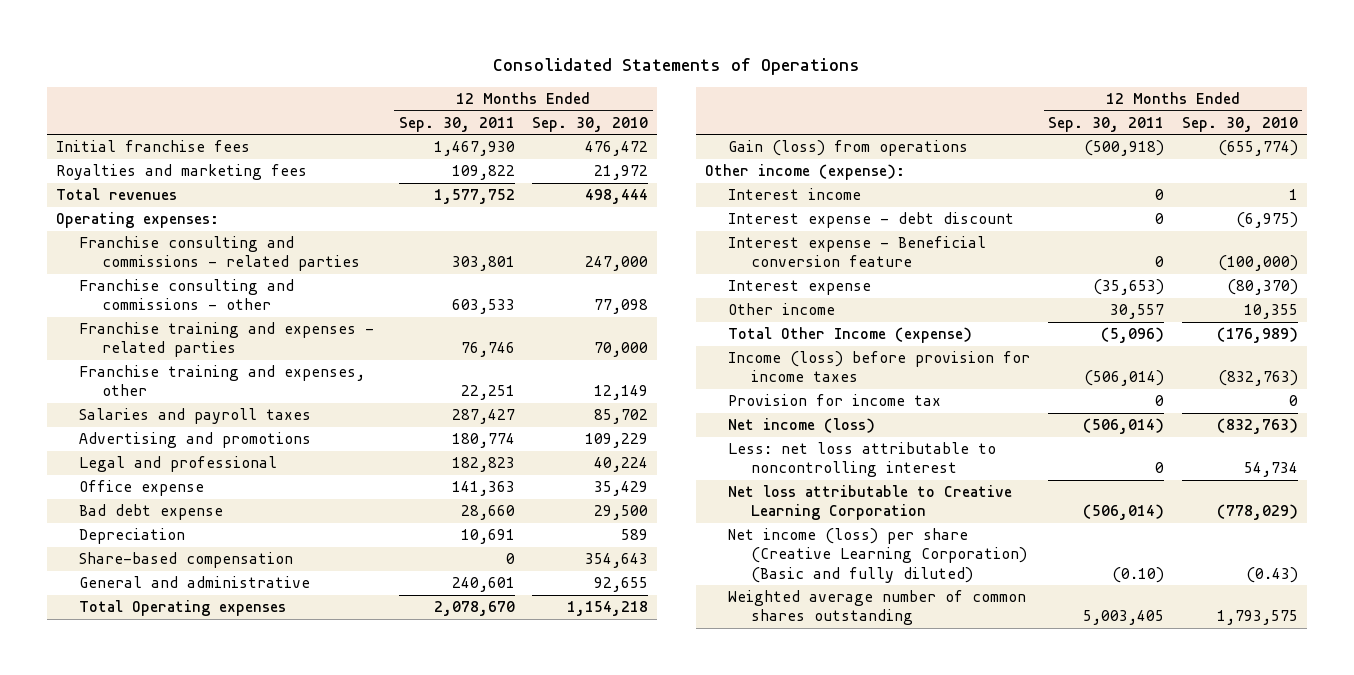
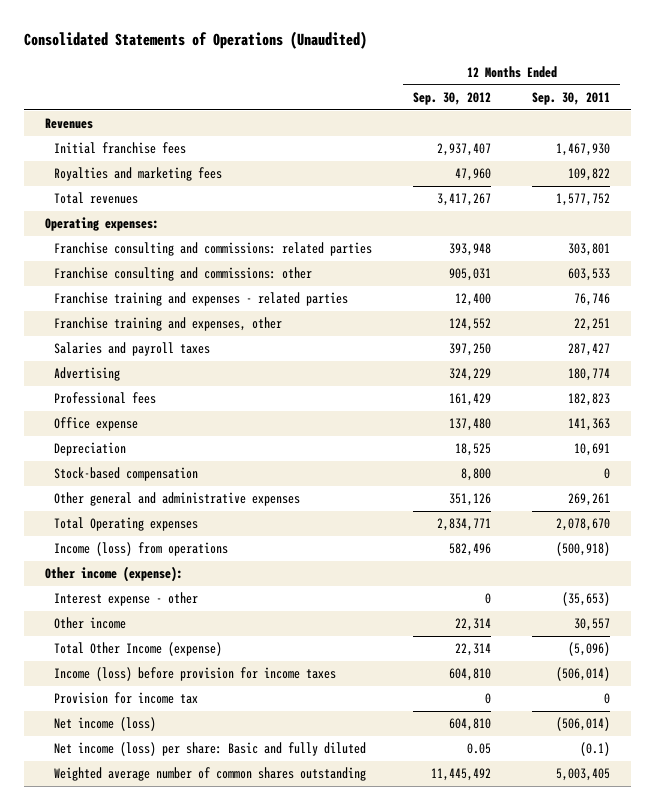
[492,58,860,76] Consolidated Statements of Operations -> [24,31,368,50] Consolidated Statements of Operations (Unaudited)
[532,116,649,132] Sep. 30, 2010 -> none
none -> [413,91,492,105] Sep. 30, 2012
none -> [44,118,93,130] Revenues
[78,236,360,272] Franchise consulting and commissions - related parties -> [54,242,373,257] Franchise consulting and commissions: related parties
[78,279,294,311] Franchise consulting and commissions - other -> [54,267,313,282] Franchise consulting and commissions: other
[78,432,311,449] Advertising and promotions -> [54,367,121,382] Advertising
[78,456,277,473] Legal and professional -> [54,392,157,405] Professional fees
[78,504,223,521] Bad debt expense -> none
[78,552,293,569] Share-based compensation -> [54,467,199,482] Stock-based compensation
[78,576,310,589] General and administrative -> [54,492,301,507] Other general and administrative expenses
[451,577,515,593] 240,601 -> [568,493,611,507] 269,261
[728,140,969,157] Gain (loss) from operations -> [54,542,229,557] Income (loss) from operations
[728,188,862,201] Interest income -> none
[728,212,1015,229] Interest expense - debt discount -> none
[728,236,987,268] Interest expense - Beneficial conversion feature -> none
[728,280,872,296] Interest expense -> [54,592,199,607] Interest expense - other
[728,442,997,478] Less: net loss attributable to noncontrolling interest -> none
[728,485,1013,521] Net loss attributable to Creative Learning Corporation -> none
[728,528,1028,583] Net income (loss) per share (Creative Learning Corporation) (Basic and fully diluted) -> [54,742,367,757] Net income (loss) per share: Basic and fully diluted
[1112,566,1165,583] (0.10) -> [580,742,611,757] (0.1)

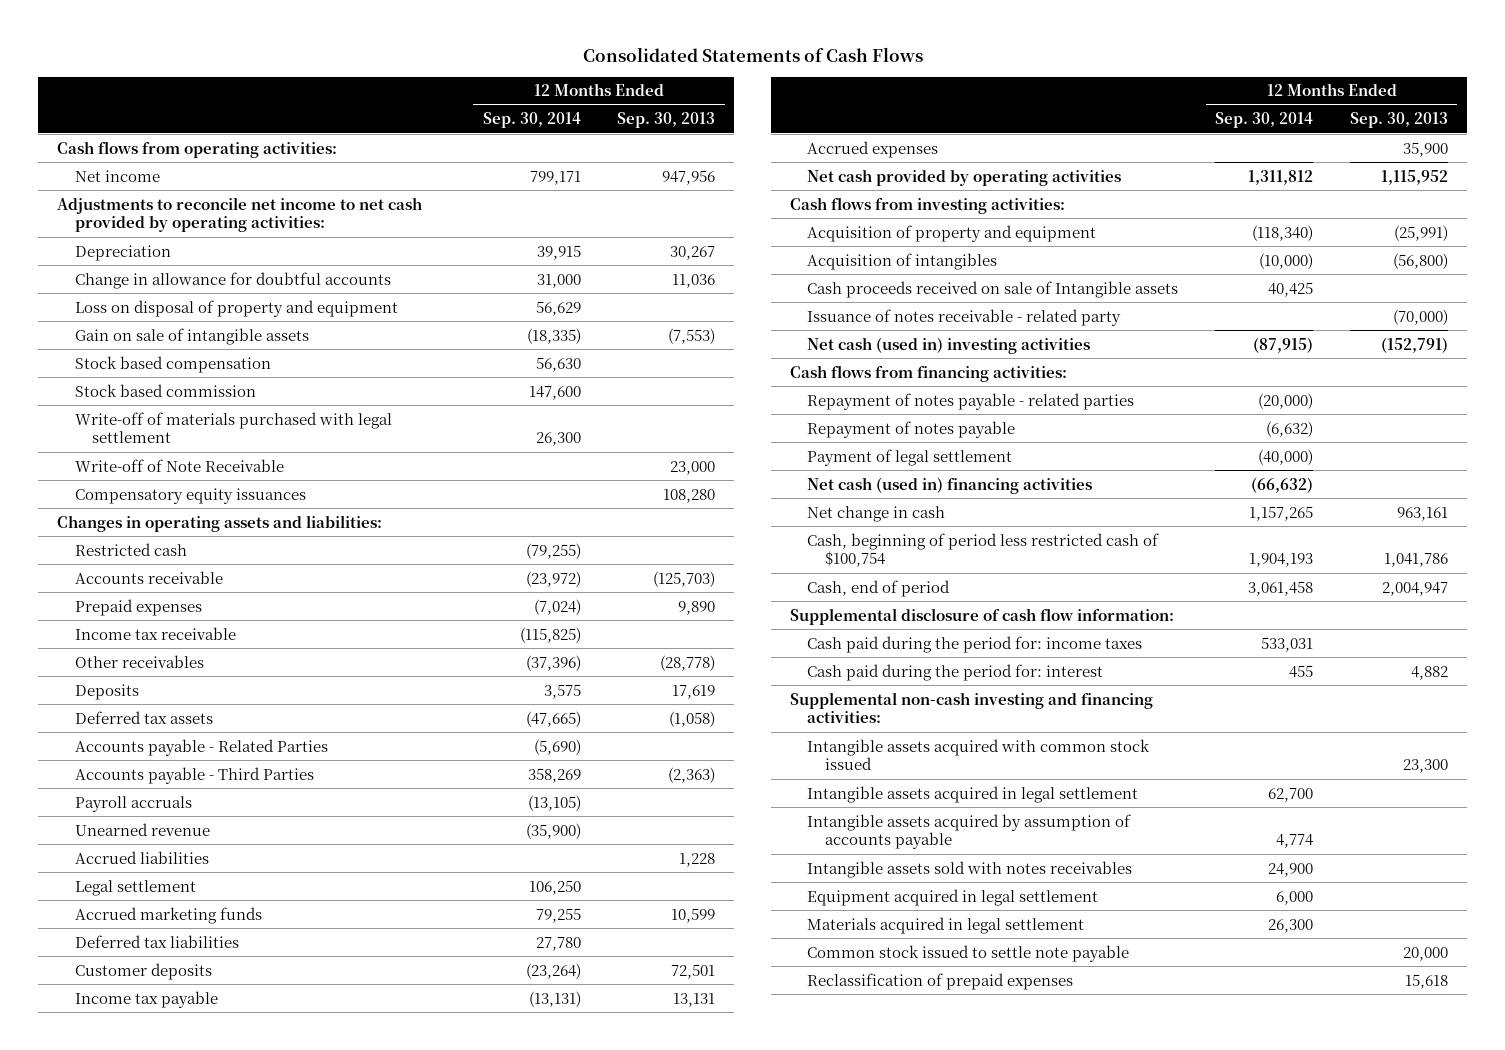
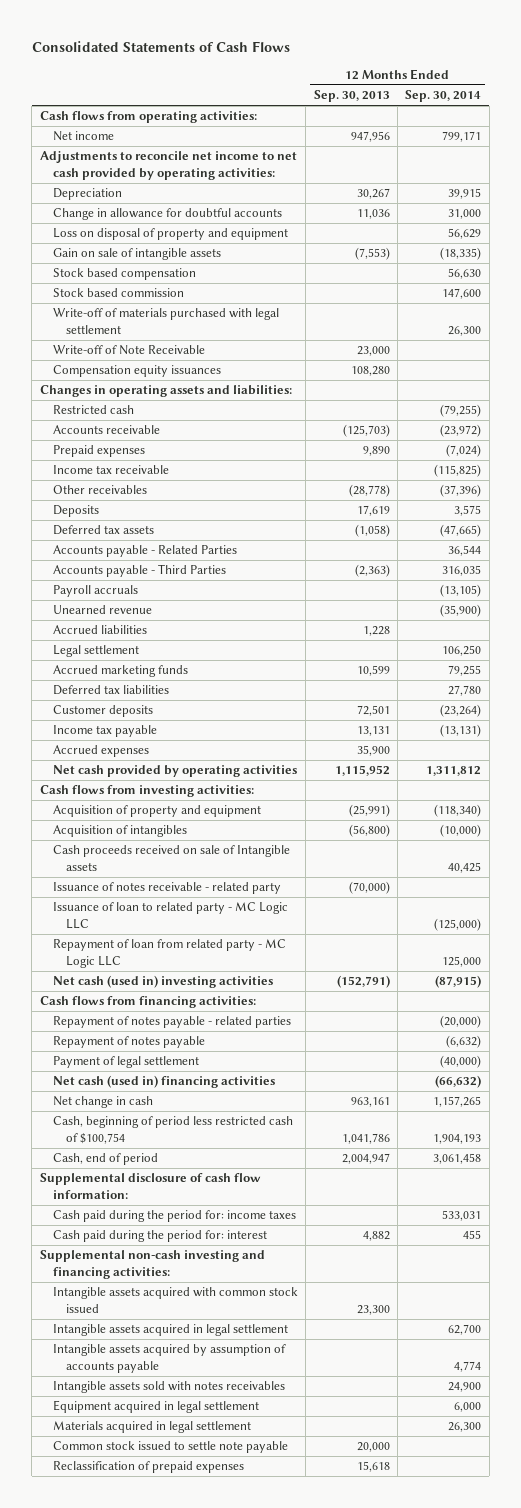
[74,487,306,504] Compensatory equity issuances -> [52,365,221,378] Compensation equity issuances
[533,738,581,755] (5,690) -> [448,545,482,557] 36,544
[527,767,581,783] 358,269 -> [442,565,482,577] 316,035
none -> [52,902,288,929] Issuance of loan to related party - MC Logic LLC
none -> [52,939,286,968] Repayment of loan from related party - MC Logic LLC

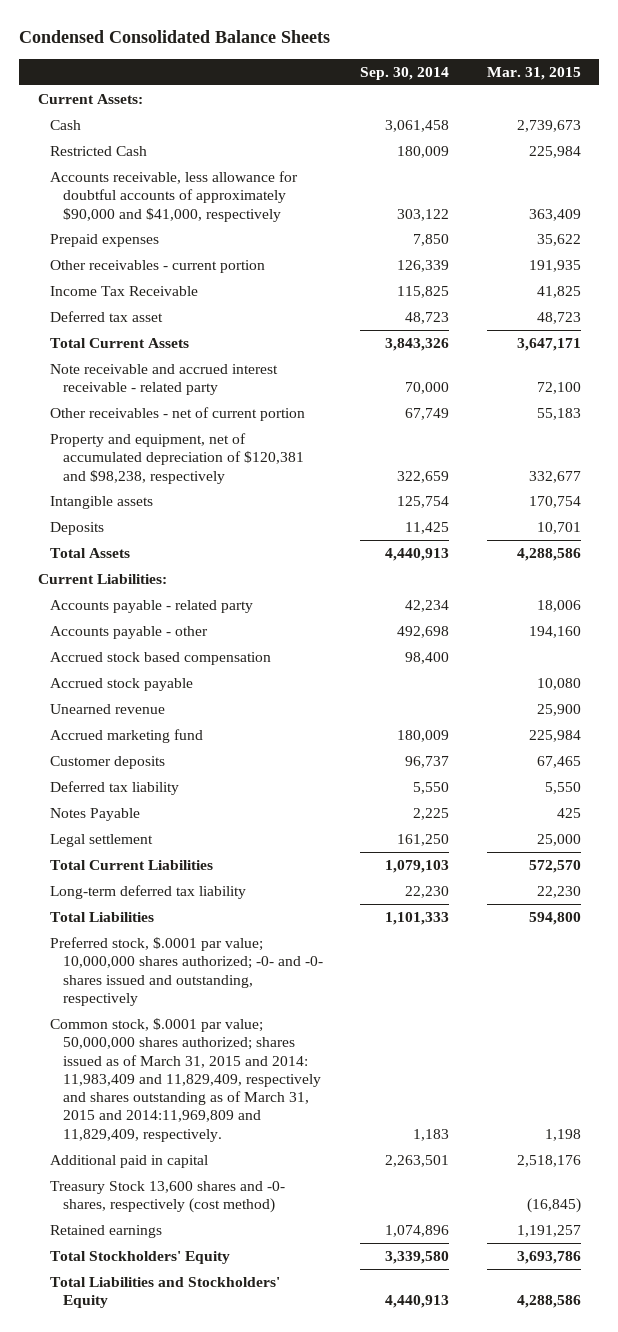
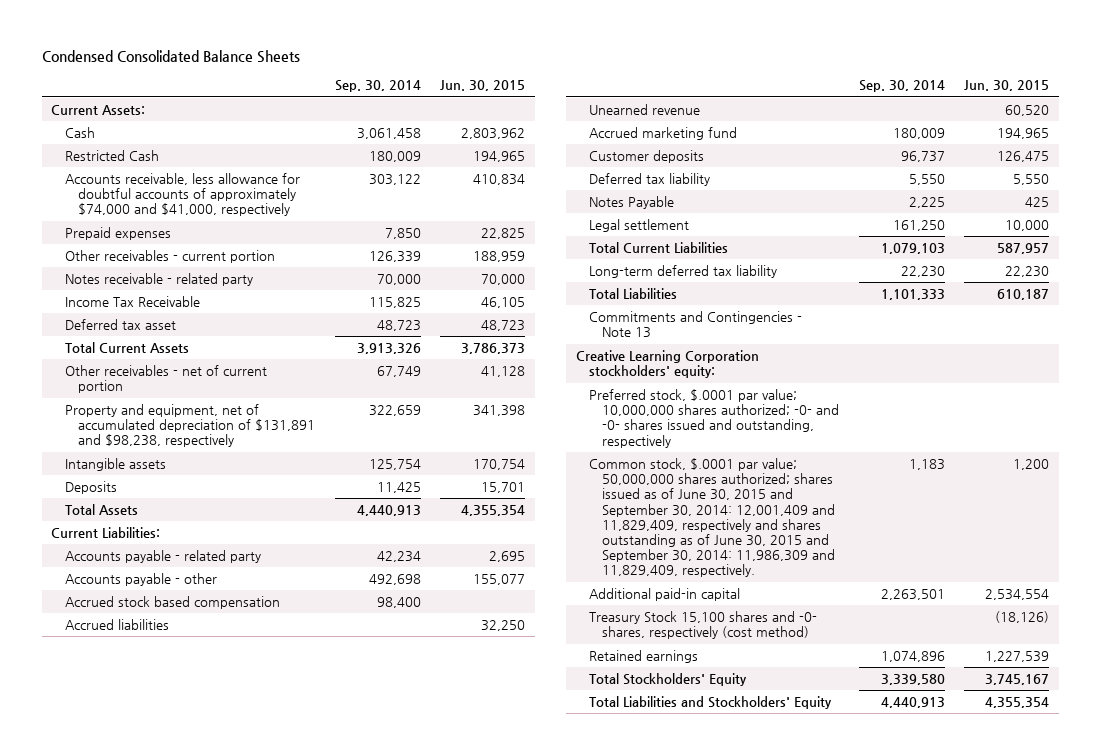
[486,66,581,80] Mar. 31, 2015 -> none
none -> [440,80,526,92] Jun. 30, 2015
[50,170,299,222] Accounts receivable, less allowance for doubtful accounts of approximately $90,000 and $41,000, respectively -> [64,173,300,217] Accounts receivable, less allowance for doubtful accounts of approximately $74,000 and $41,000, respectively
none -> [64,273,253,287] Notes receivable - related party
[50,363,279,396] Note receivable and accrued interest receivable - related party -> none
[385,337,450,351] 3,843,326 -> [356,343,421,355] 3,913,326
[50,432,305,484] Property and equipment, net of accumulated depreciation of $120,381 and $98,238, respectively -> [64,404,315,448] Property and equipment, net of accumulated depreciation of $131,891 and $98,238, respectively
[50,677,194,691] Accrued stock payable -> none
none -> [64,619,169,631] Accrued liabilities
none -> [588,311,802,339] Commitments and Contingencies - Note 13
none -> [575,350,759,379] Creative Learning Corporation stockholders' equity:
[50,1017,322,1142] Common stock, $.0001 par value; 50,000,000 shares authorized; shares issued as of March 31, 2015 and 2014: 11,983,409 and 11,829,409, respectively and shares outstanding as of March 31, 2015 and 2014:11,969,809 and 11,829,409, respectively. -> [588,458,836,578] Common stock, $.0001 par value; 50,000,000 shares authorized; shares issued as of June 30, 2015 and September 30, 2014: 12,001,409 and 11,829,409, respectively and shares outstanding as of June 30, 2015 and September 30, 2014: 11,986,309 and 11,829,409, respectively.
[50,1154,209,1168] Additional paid in capital -> [588,588,740,602] Additional paid-in capital
[50,1180,286,1214] Treasury Stock 13,600 shares and -0- shares, respectively (cost method) -> [588,611,817,640] Treasury Stock 15,100 shares and -0- shares, respectively (cost method)

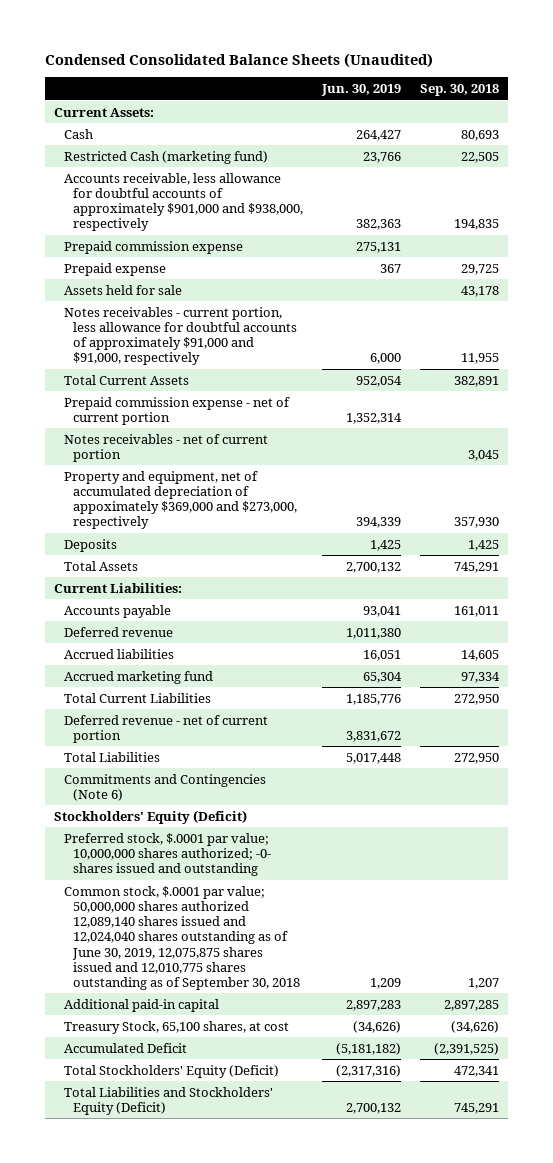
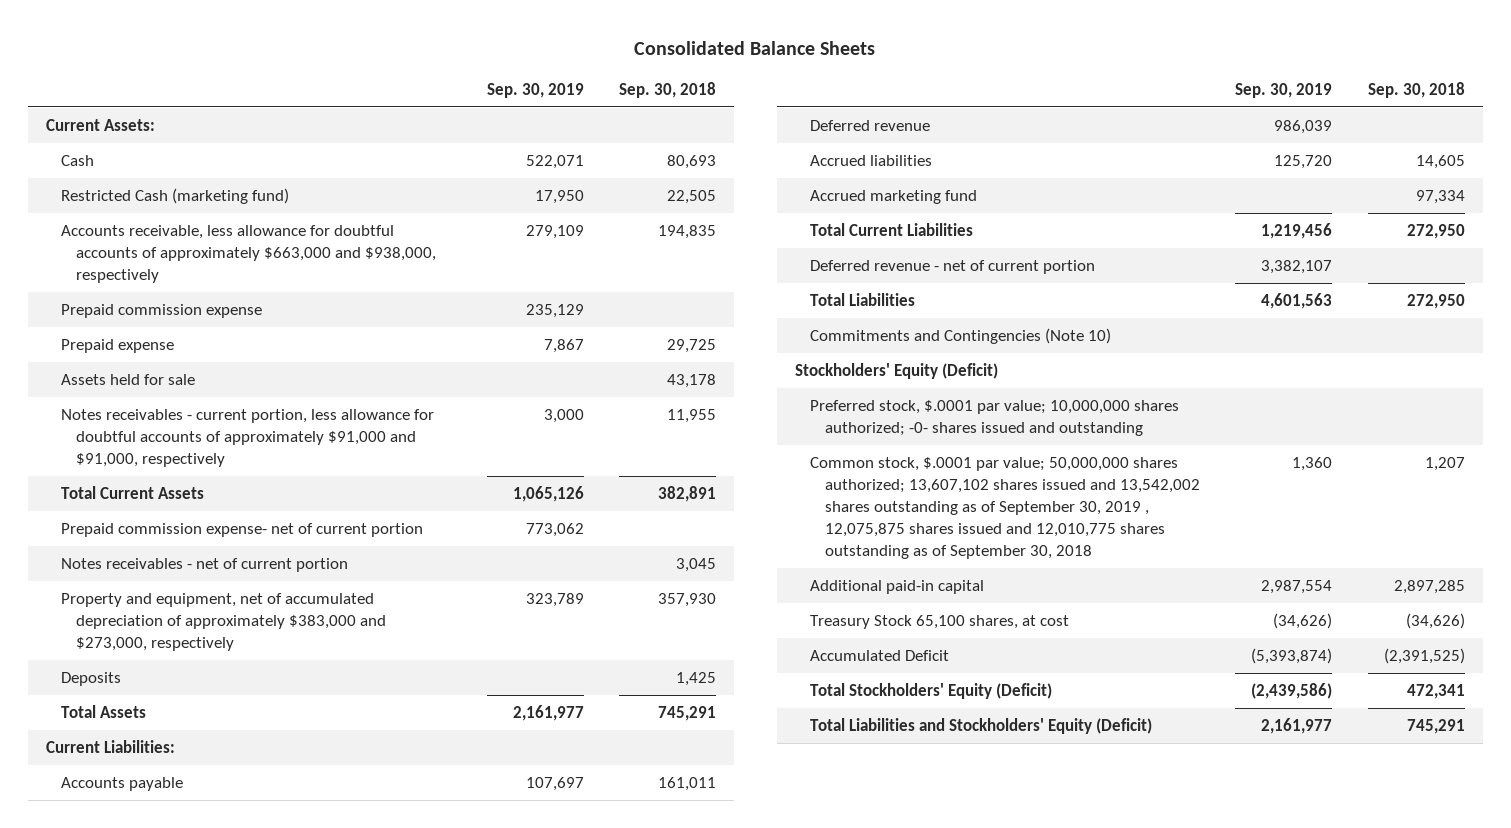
[44,52,433,68] Condensed Consolidated Balance Sheets (Unaudited) -> [634,40,876,55] Consolidated Balance Sheets
[320,84,401,97] Jun. 30, 2019 -> none
none -> [486,82,584,98] Sep. 30, 2019
[63,172,303,232] Accounts receivable, less allowance for doubtful accounts of approximately $901,000 and $938,000, respectively -> [61,225,437,284] Accounts receivable, less allowance for doubtful accounts of approximately $663,000 and $938,000, respectively
[63,396,290,425] Prepaid commission expense - net of current portion -> [61,523,424,538] Prepaid commission expense- net of current portion
[63,470,297,530] Property and equipment, net of accumulated depreciation of appoximately $369,000 and $273,000, respectively -> [61,593,387,652] Property and equipment, net of accumulated depreciation of approximately $383,000 and $273,000, respectively
[63,773,266,801] Commitments and Contingencies (Note 6) -> [809,328,1111,345] Commitments and Contingencies (Note 10)
[63,885,300,991] Common stock, $.0001 par value; 50,000,000 shares authorized 12,089,140 shares issued and 12,024,040 shares outstanding as of June 30, 2019, 12,075,875 shares issued and 12,010,775 shares outstanding as of September 30, 2018 -> [809,457,1200,560] Common stock, $.0001 par value; 50,000,000 shares authorized; 13,607,102 shares issued and 13,542,002 shares outstanding as of September 30, 2019 , 12,075,875 shares issued and 12,010,775 shares outstanding as of September 30, 2018
[63,1020,289,1034] Treasury Stock, 65,100 shares, at cost -> [809,615,1069,630] Treasury Stock 65,100 shares, at cost

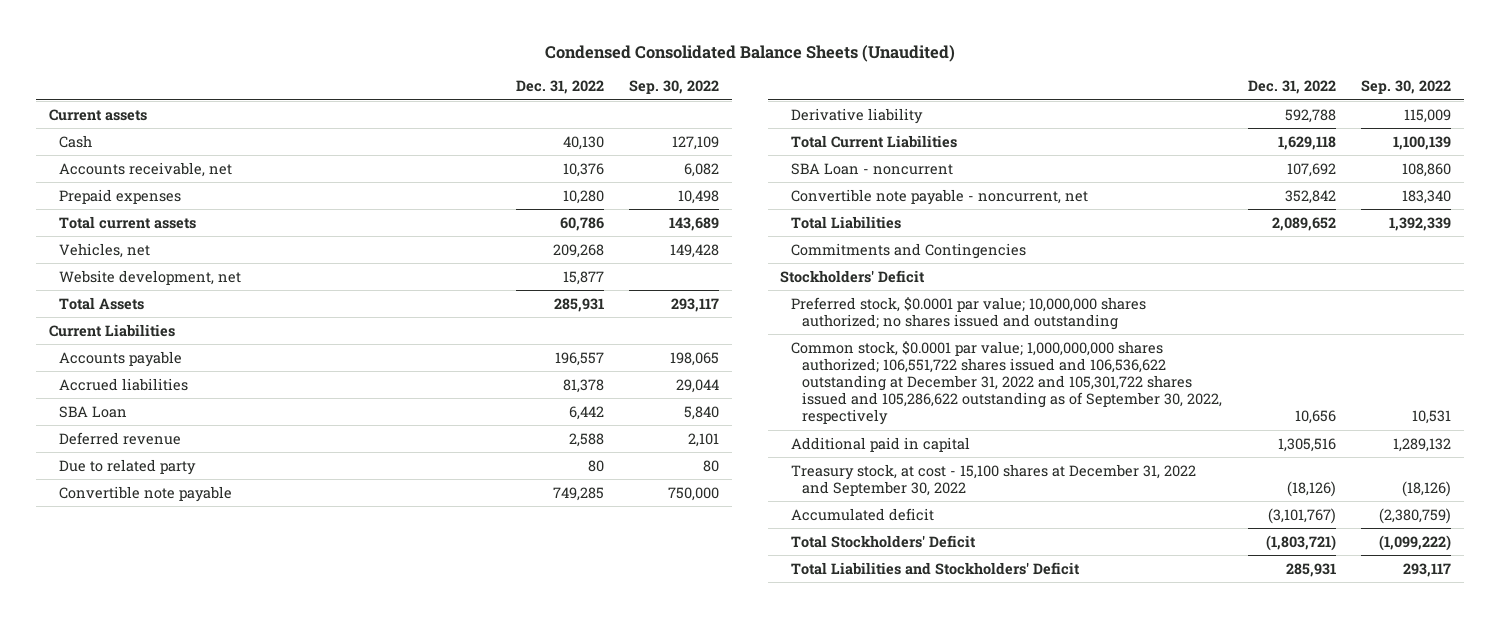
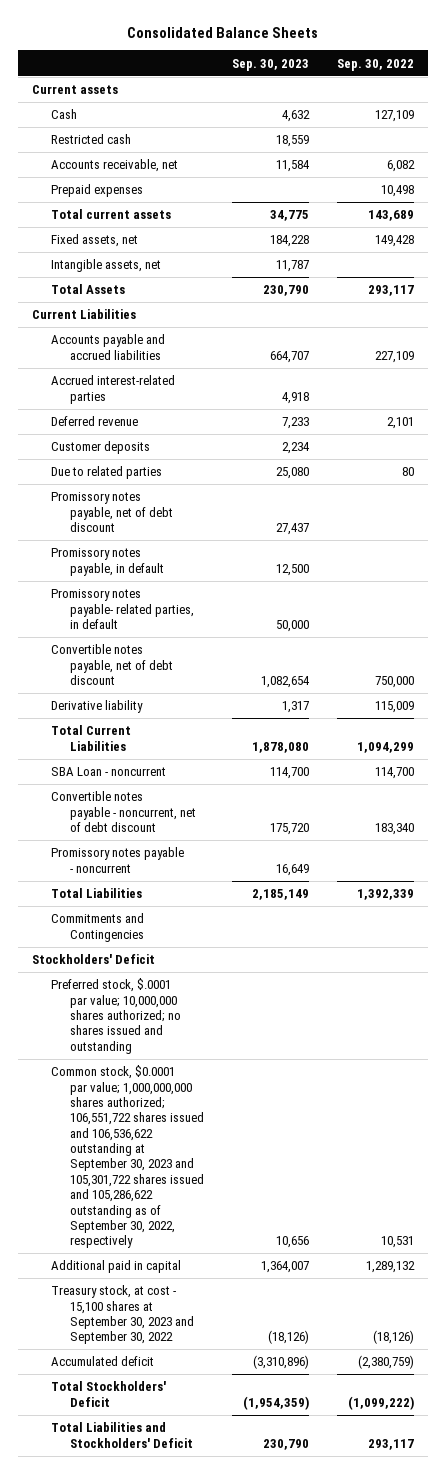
[544,45,955,63] Condensed Consolidated Balance Sheets (Unaudited) -> [127,26,319,38] Consolidated Balance Sheets
[515,80,604,95] Dec. 31, 2022 -> none
none -> [232,58,310,71] Sep. 30, 2023
none -> [50,134,131,145] Restricted cash
[59,269,242,285] Website development, net -> none
[59,242,151,258] Vehicles, net -> [50,234,138,248] Fixed assets, net
none -> [50,259,161,273] Intangible assets, net
[59,350,183,367] Accounts payable -> none
[59,377,189,391] Accrued liabilities -> none
[59,405,128,418] SBA Loan -> none
none -> [50,334,165,360] Accounts payable and accrued liabilities
none -> [50,375,175,404] Accrued interest-related parties
none -> [50,441,150,455] Customer deposits
[59,458,197,475] Due to related party -> [50,466,162,480] Due to related parties
none -> [50,492,173,532] Promissory notes payable, net of debt discount
none -> [50,548,164,576] Promissory notes payable, in default
none -> [50,589,194,629] Promissory notes payable- related parties, in default
[59,485,233,502] Convertible note payable -> [50,644,173,685] Convertible notes payable, net of debt discount
[1392,135,1451,150] 1,100,139 -> [357,741,415,753] 1,094,299
[1401,162,1451,177] 108,860 -> [375,767,415,780] 114,700
[791,188,1089,205] Convertible note payable - noncurrent, net -> [50,791,196,832] Convertible notes payable - noncurrent, net of debt discount
none -> [50,847,184,873] Promissory notes payable - noncurrent
[791,296,1147,330] Preferred stock, $0.0001 par value; 10,000,000 shares authorized; no shares issued and outstanding -> [50,978,181,1054] Preferred stock, $.0001 par value; 10,000,000 shares authorized; no shares issued and outstanding
[791,340,1223,426] Common stock, $0.0001 par value; 1,000,000,000 shares authorized; 106,551,722 shares issued and 106,536,622 outstanding at December 31, 2022 and 105,301,722 shares issued and 105,286,622 outstanding as of September 30, 2022, respectively -> [50,1065,204,1249] Common stock, $0.0001 par value; 1,000,000,000 shares authorized; 106,551,722 shares issued and 106,536,622 outstanding at September 30, 2023 and 105,301,722 shares issued and 105,286,622 outstanding as of September 30, 2022, respectively
[791,463,1197,496] Treasury stock, at cost - 15,100 shares at December 31, 2022 and September 30, 2022 -> [50,1285,194,1345] Treasury stock, at cost - 15,100 shares at September 30, 2023 and September 30, 2022

